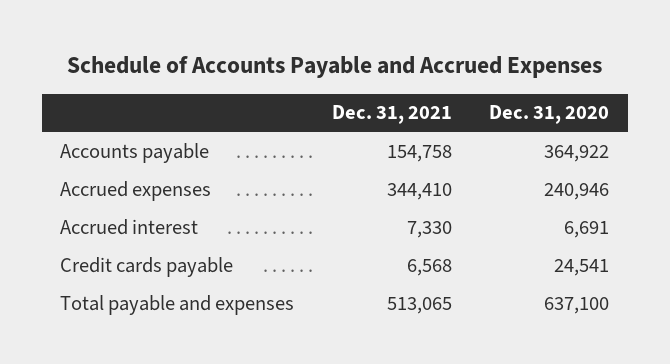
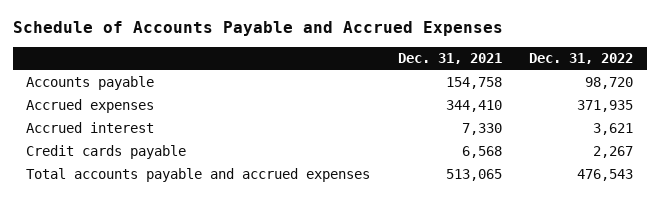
[489,105,610,125] Dec. 31, 2020 -> none
none -> [528,53,633,65] Dec. 31, 2022
[60,294,295,315] Total payable and expenses -> [26,168,371,183] Total accounts payable and accrued expenses

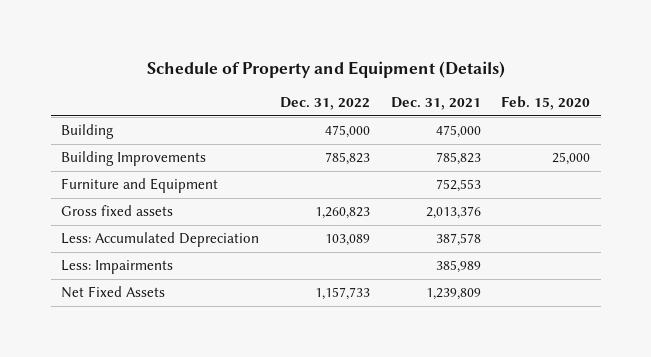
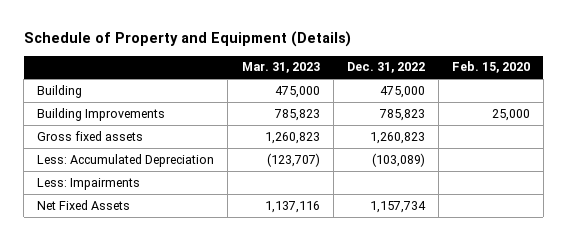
[390,97,481,111] Dec. 31, 2021 -> none
none -> [241,62,320,74] Mar. 31, 2023
[61,178,219,194] Furniture and Equipment -> none
[324,234,370,247] 103,089 -> [371,152,425,167] (103,089)
[314,287,370,301] 1,157,733 -> [369,200,426,213] 1,157,734

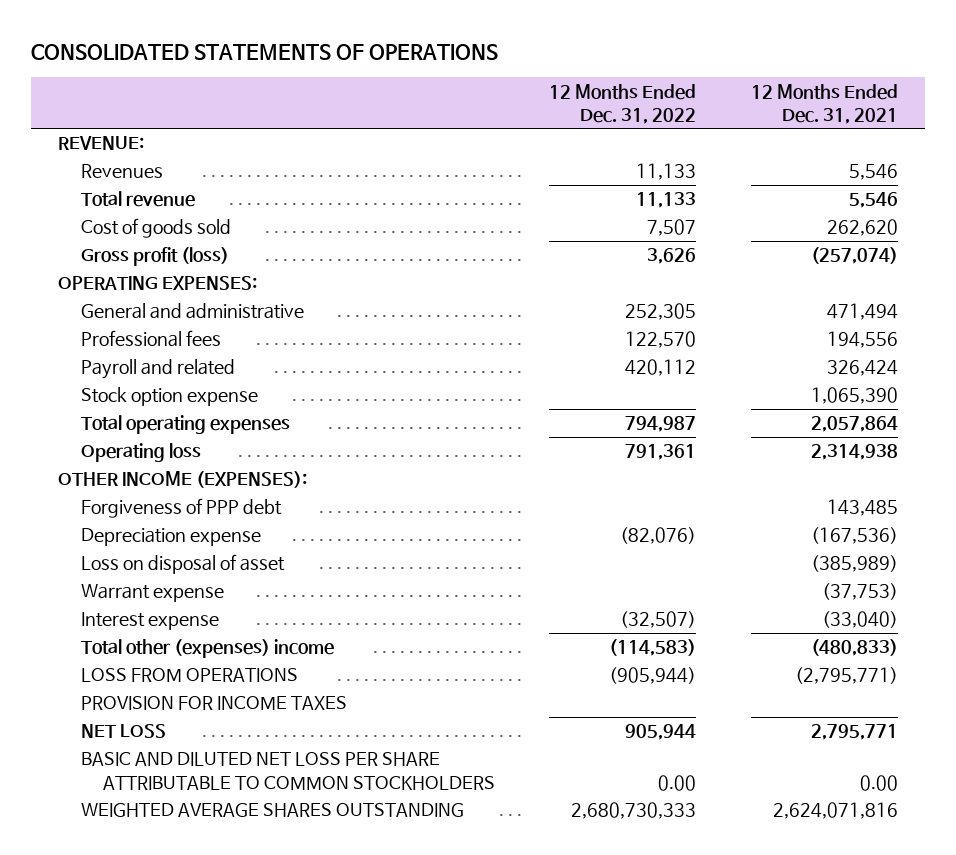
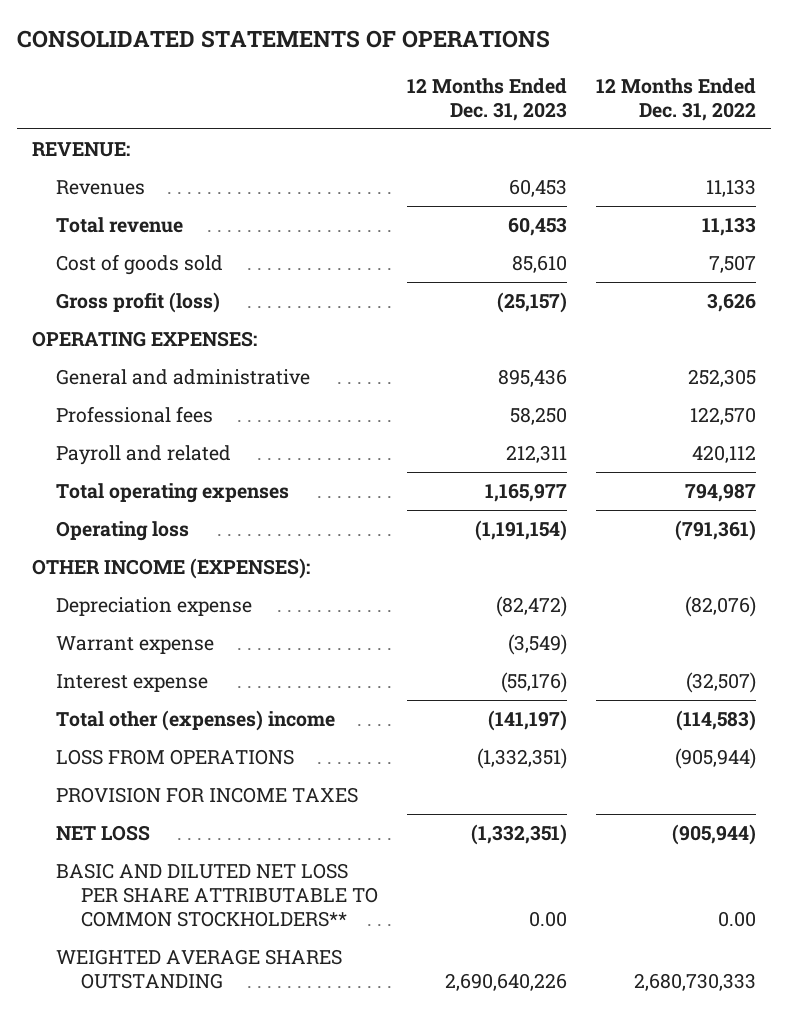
[750,83,898,124] 12 Months Ended Dec. 31, 2021 -> none
none -> [407,77,568,121] 12 Months Ended Dec. 31, 2023
[80,387,258,407] Stock option expense -> none
[625,444,697,461] 791,361 -> [675,519,757,541] (791,361)
[80,498,282,519] Forgiveness of PPP debt -> none
[80,554,285,575] Loss on disposal of asset -> none
[625,724,697,741] 905,944 -> [672,823,757,845] (905,944)
[80,752,496,790] BASIC AND DILUTED NET LOSS PER SHARE ATTRIBUTABLE TO COMMON STOCKHOLDERS -> [56,862,378,928] BASIC AND DILUTED NET LOSS PER SHARE ATTRIBUTABLE TO COMMON STOCKHOLDERS**

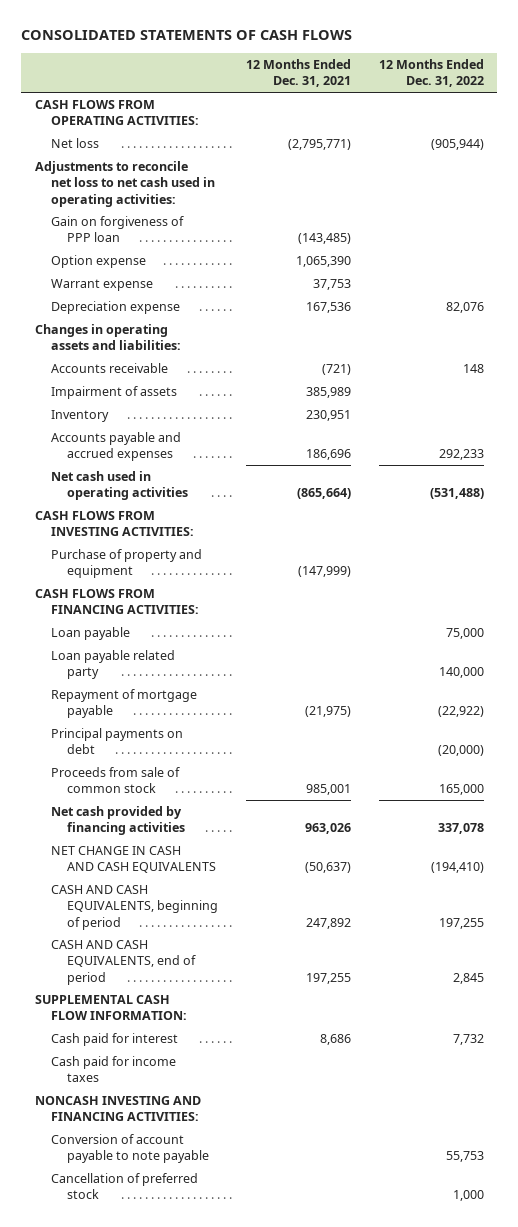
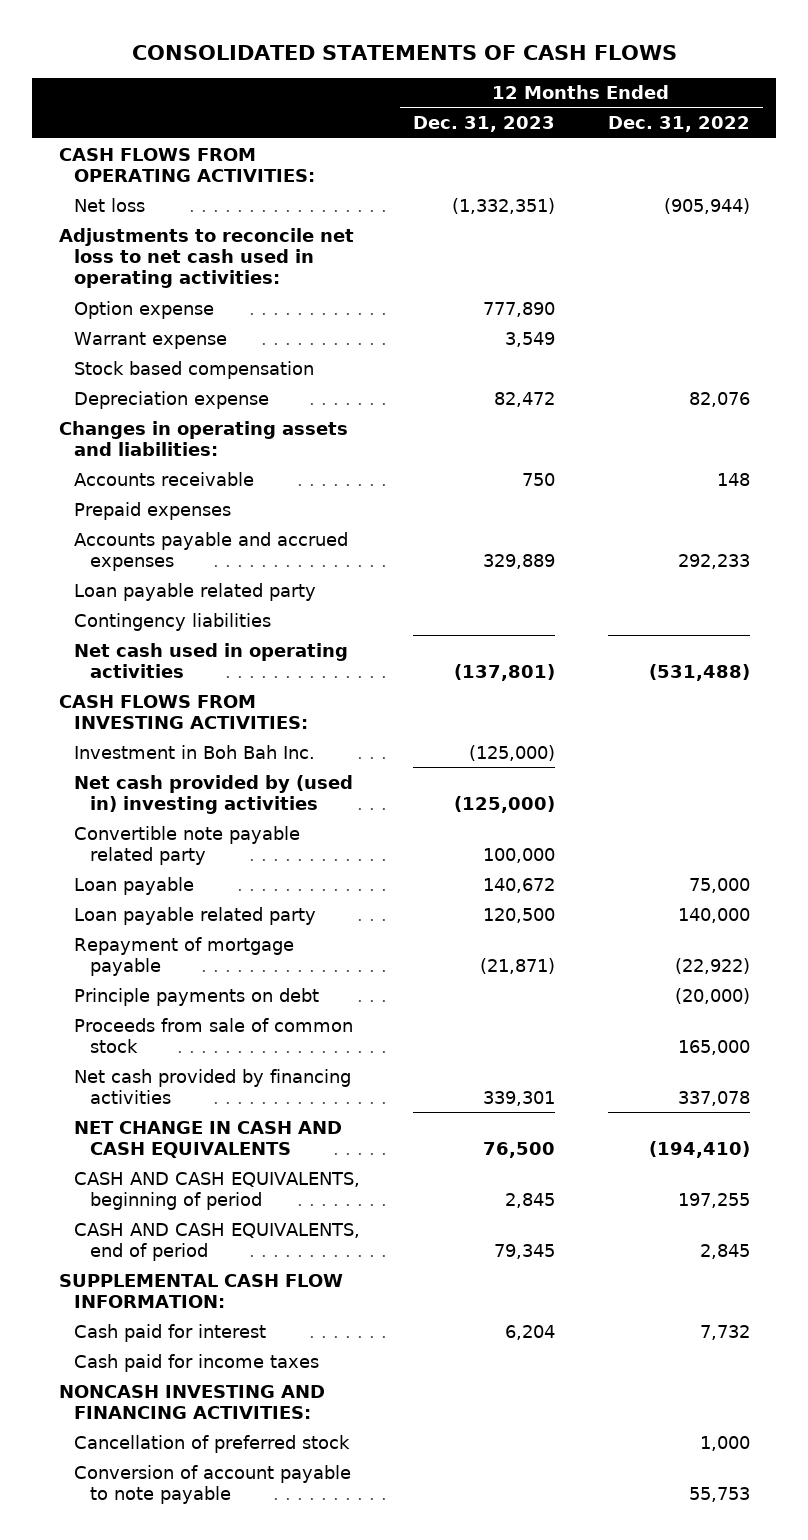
[245,58,351,88] 12 Months Ended Dec. 31, 2021 -> none
none -> [413,116,556,133] Dec. 31, 2023
[50,215,184,243] Gain on forgiveness of PPP loan -> none
none -> [74,360,315,379] Stock based compensation
[50,385,177,399] Impairment of assets -> none
[50,409,109,422] Inventory -> none
none -> [74,501,232,520] Prepaid expenses
none -> [74,582,317,601] Loan payable related party
none -> [74,612,272,631] Contingency liabilities
[50,548,202,579] Purchase of property and equipment -> none
[34,588,199,615] CASH FLOWS FROM FINANCING ACTIVITIES: -> none
none -> [74,744,316,759] Investment in Boh Bah Inc.
none -> [74,774,354,814] Net cash provided by (used in) investing activities
none -> [74,825,301,865] Convertible note payable related party
[50,727,183,755] Principal payments on debt -> [74,987,320,1006] Principle payments on debt
[50,1133,210,1164] Conversion of account payable to note payable -> [74,1464,352,1504] Conversion of account payable to note payable

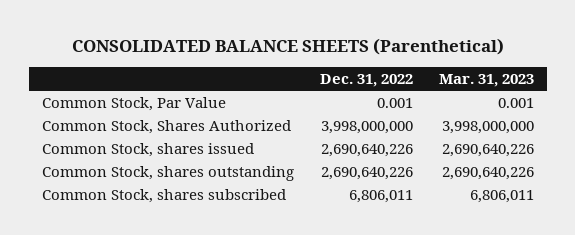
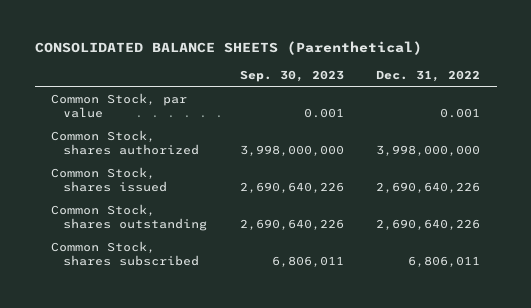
[438,73,534,87] Mar. 31, 2023 -> none
none -> [239,70,344,83] Sep. 30, 2023
[41,97,226,112] Common Stock, Par Value -> [50,93,187,119] Common Stock, par value
[41,120,291,135] Common Stock, Shares Authorized -> [50,130,199,156] Common Stock, shares authorized

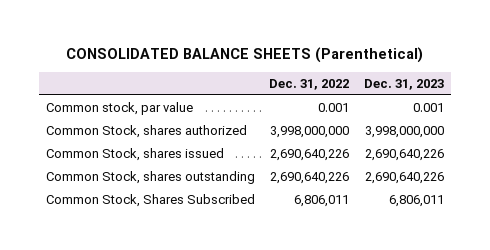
[239,70,344,83] Sep. 30, 2023 -> none
none -> [363,78,444,90] Dec. 31, 2023
[50,93,187,119] Common Stock, par value -> [46,102,194,116] Common stock, par value
[50,241,199,267] Common Stock, shares subscribed -> [46,194,256,208] Common Stock, Shares Subscribed

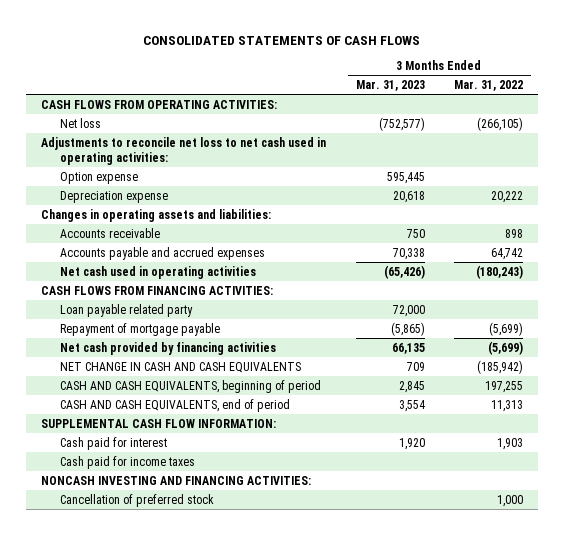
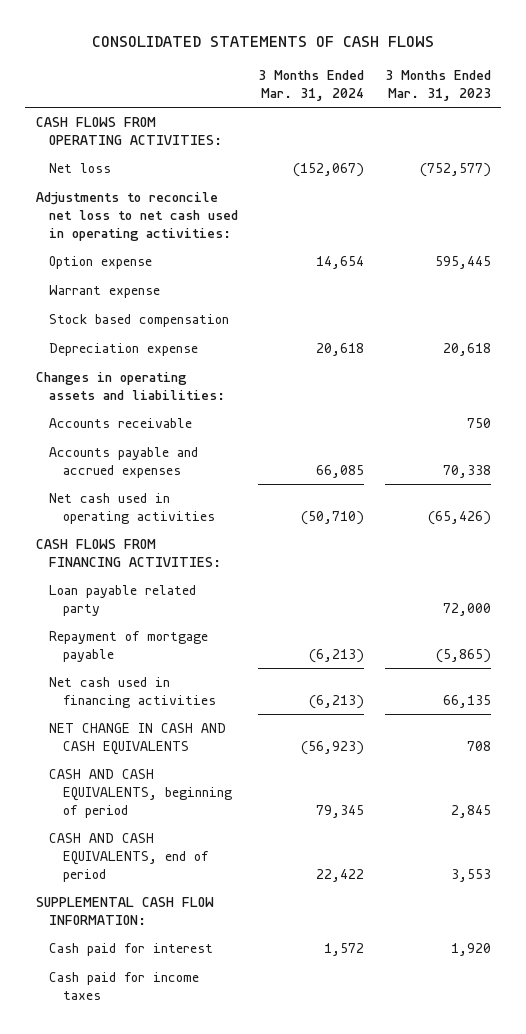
[454,80,524,92] Mar. 31, 2022 -> none
none -> [258,70,365,101] 3 Months Ended Mar. 31, 2024
none -> [49,285,161,299] Warrant expense
none -> [49,314,230,328] Stock based compensation
[59,341,276,355] Net cash provided by financing activities -> [49,677,216,708] Net cash used in financing activities
[406,361,425,371] 709 -> [466,740,491,751] 708
[398,399,425,412] 3,554 -> [450,868,491,882] 3,553
[40,475,311,485] NONCASH INVESTING AND FINANCING ACTIVITIES: -> none
[59,493,214,507] Cancellation of preferred stock -> none

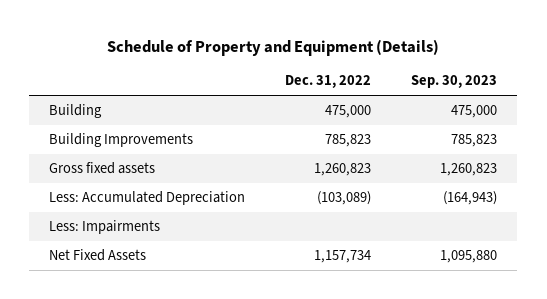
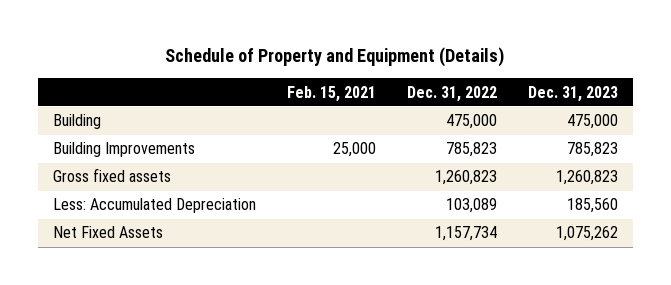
[411,75,498,89] Sep. 30, 2023 -> none
none -> [287,85,377,102] Feb. 15, 2021
none -> [527,85,618,102] Dec. 31, 2023
[49,220,161,235] Less: Impairments -> none
[317,191,372,206] (103,089) -> [445,198,497,214] 103,089

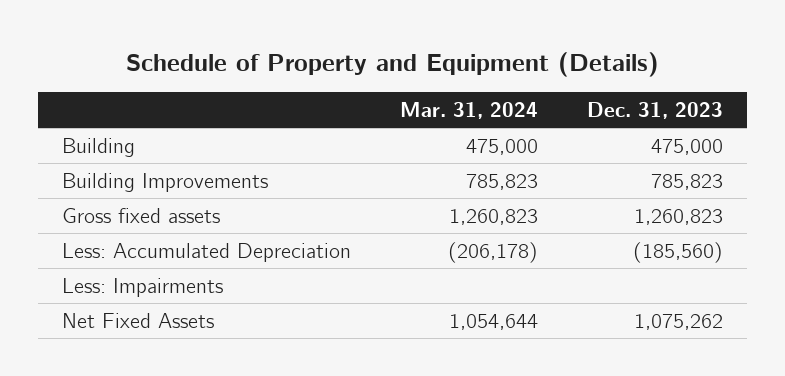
[287,85,377,102] Feb. 15, 2021 -> none
[406,85,497,102] Dec. 31, 2022 -> none
none -> [400,101,539,119] Mar. 31, 2024
[566,198,618,214] 185,560 -> [633,241,724,263] (185,560)
none -> [62,277,224,297] Less: Impairments

